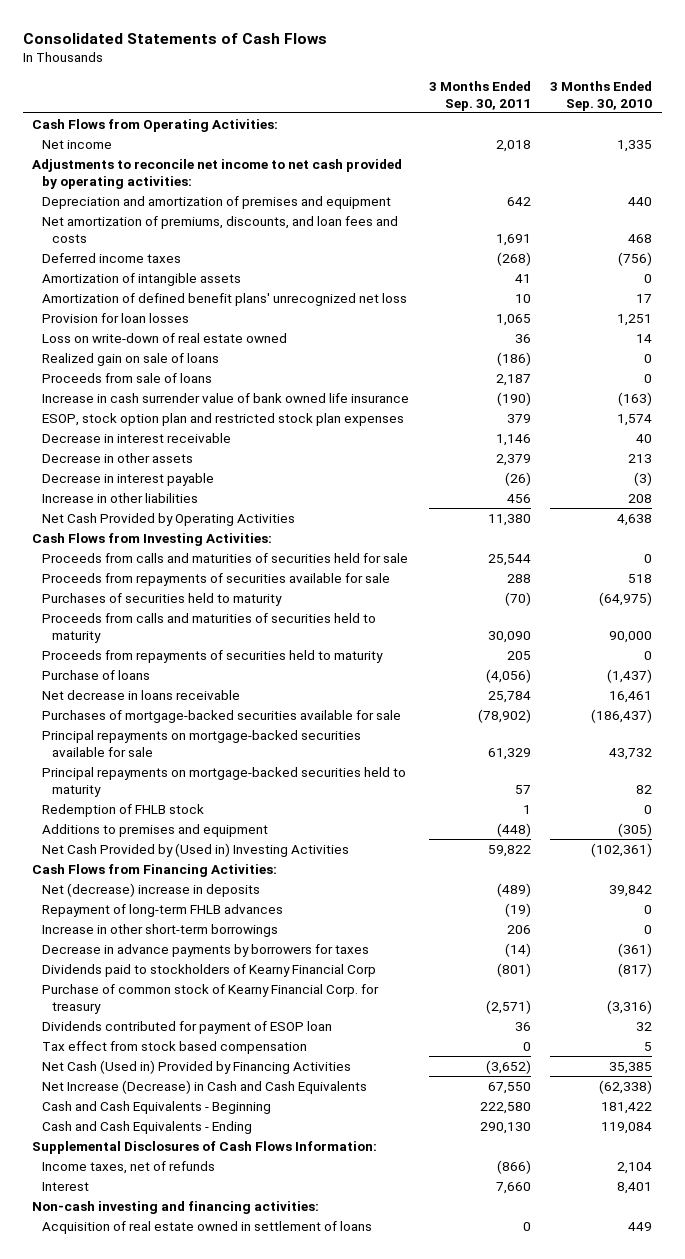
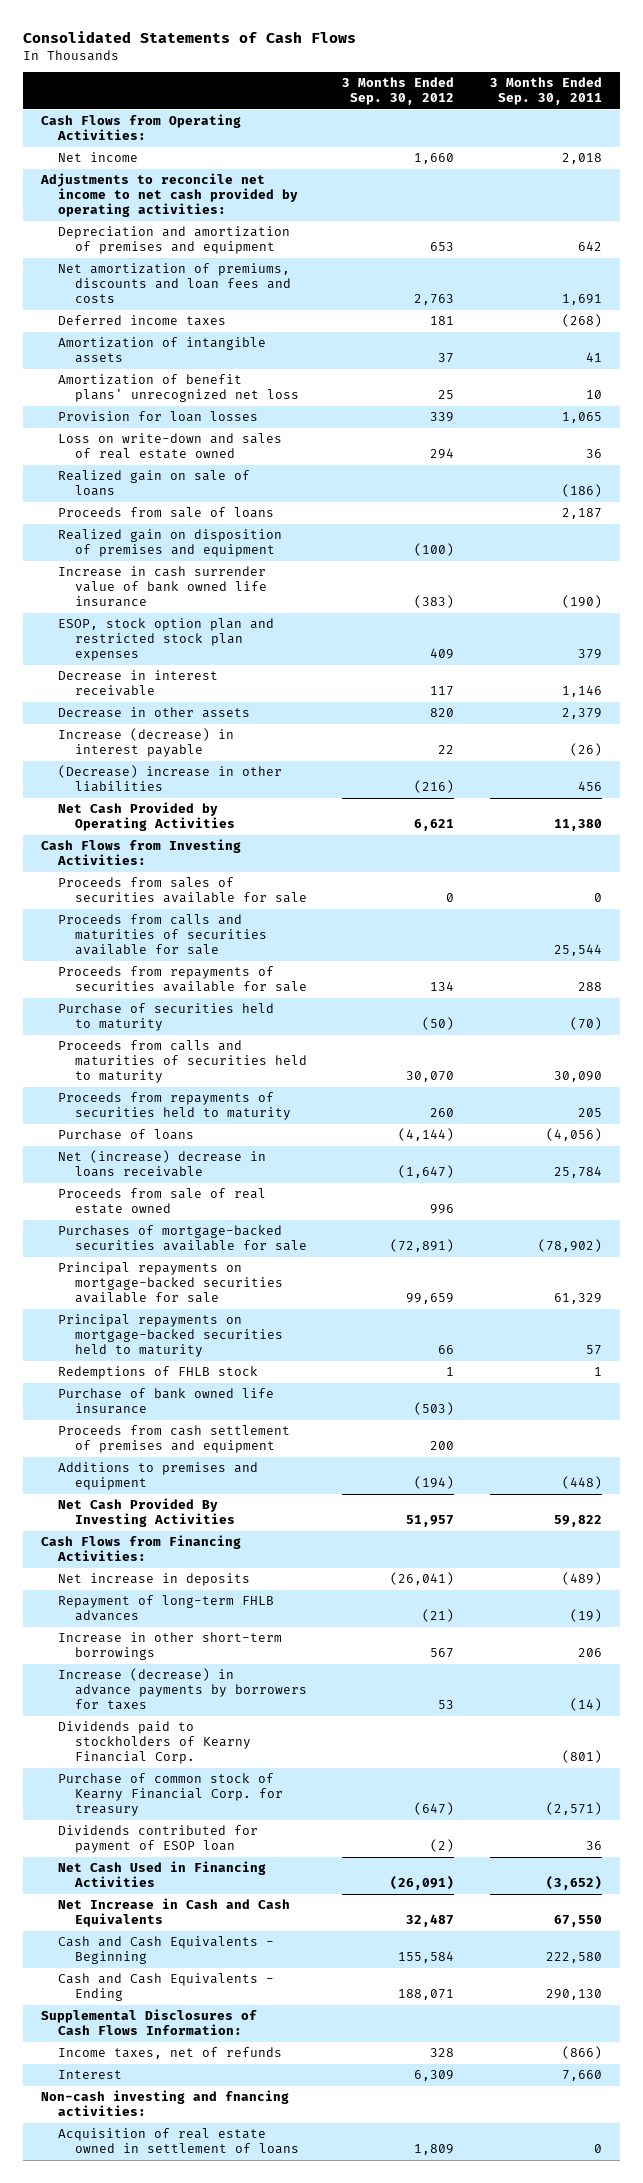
[550,80,653,111] 3 Months Ended Sep. 30, 2010 -> none
none -> [342,77,455,106] 3 Months Ended Sep. 30, 2012
[42,215,399,243] Net amortization of premiums, discounts, and loan fees and costs -> [58,263,291,304] Net amortization of premiums, discounts and loan fees and costs
[42,292,408,306] Amortization of defined benefit plans' unrecognized net loss -> [58,374,299,403] Amortization of benefit plans' unrecognized net loss
[42,332,288,343] Loss on write-down of real estate owned -> [58,433,283,460] Loss on write-down and sales of real estate owned
none -> [58,529,283,558] Realized gain on disposition of premises and equipment
[42,472,215,486] Decrease in interest payable -> [58,728,235,758] Increase (decrease) in interest payable
[42,492,199,503] Increase in other liabilities -> [58,765,283,793] (Decrease) increase in other liabilities
none -> [58,877,307,904] Proceeds from sales of securities available for sale
[42,552,409,563] Proceeds from calls and maturities of securities held for sale -> [58,914,267,956] Proceeds from calls and maturities of securities available for sale
[42,592,283,606] Purchases of securities held to maturity -> [58,1003,275,1032] Purchase of securities held to maturity
[42,689,241,700] Net decrease in loans receivable -> [58,1150,267,1178] Net (increase) decrease in loans receivable
none -> [58,1188,267,1215] Proceeds from sale of real estate owned
[42,803,205,817] Redemption of FHLB stock -> [58,1366,259,1380] Redemptions of FHLB stock
none -> [58,1388,275,1415] Purchase of bank owned life insurance
none -> [58,1425,291,1454] Proceeds from cash settlement of premises and equipment
[42,842,350,857] Net Cash Provided by (Used in) Investing Activities -> [58,1498,235,1528] Net Cash Provided By Investing Activities
[42,882,261,897] Net (decrease) increase in deposits -> [58,1573,251,1587] Net increase in deposits
[42,943,370,957] Decrease in advance payments by borrowers for taxes -> [58,1668,307,1711] Increase (decrease) in advance payments by borrowers for taxes
[42,963,377,977] Dividends paid to stockholders of Kearny Financial Corp -> [58,1721,251,1765] Dividends paid to stockholders of Kearny Financial Corp.
[42,1040,308,1054] Tax effect from stock based compensation -> none
[42,1059,352,1074] Net Cash (Used in) Provided by Financing Activities -> [58,1861,267,1888] Net Cash Used in Financing Activities
[42,1079,368,1094] Net Increase (Decrease) in Cash and Cash Equivalents -> [58,1898,291,1928] Net Increase in Cash and Cash Equivalents
[32,1200,320,1214] Non-cash investing and financing activities: -> [41,2090,290,2117] Non-cash investing and fnancing activities:

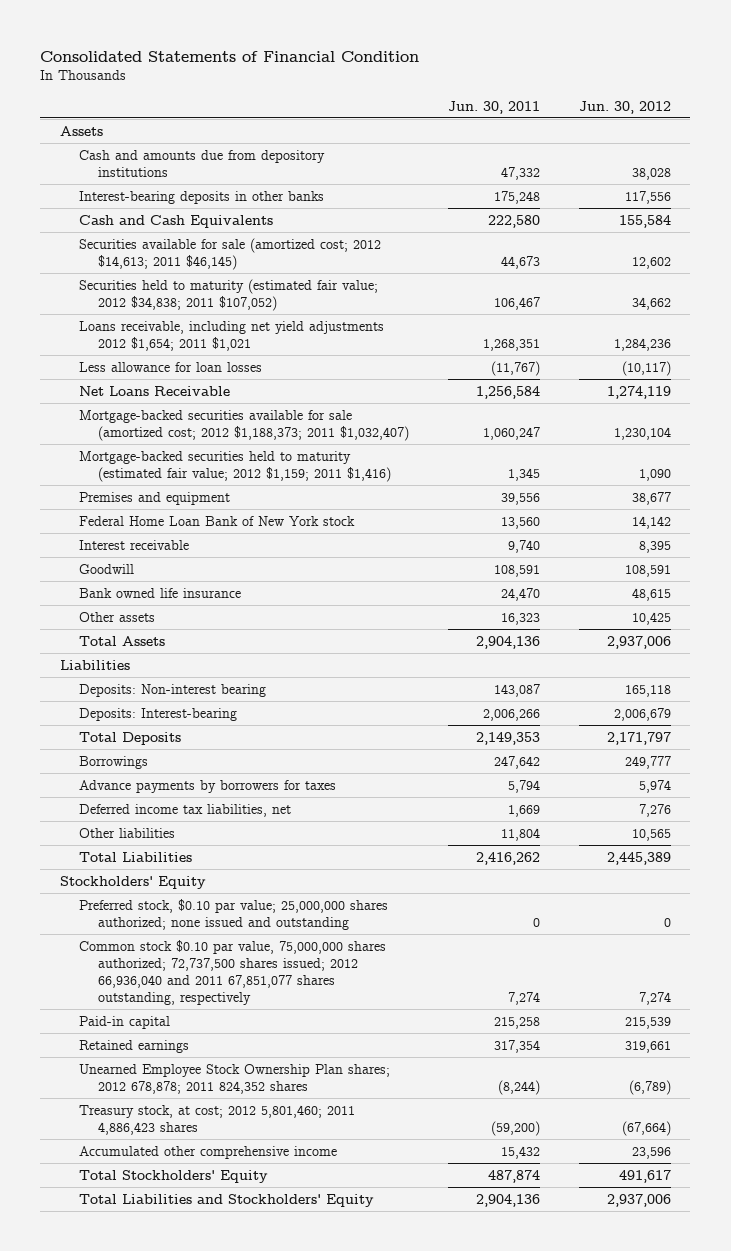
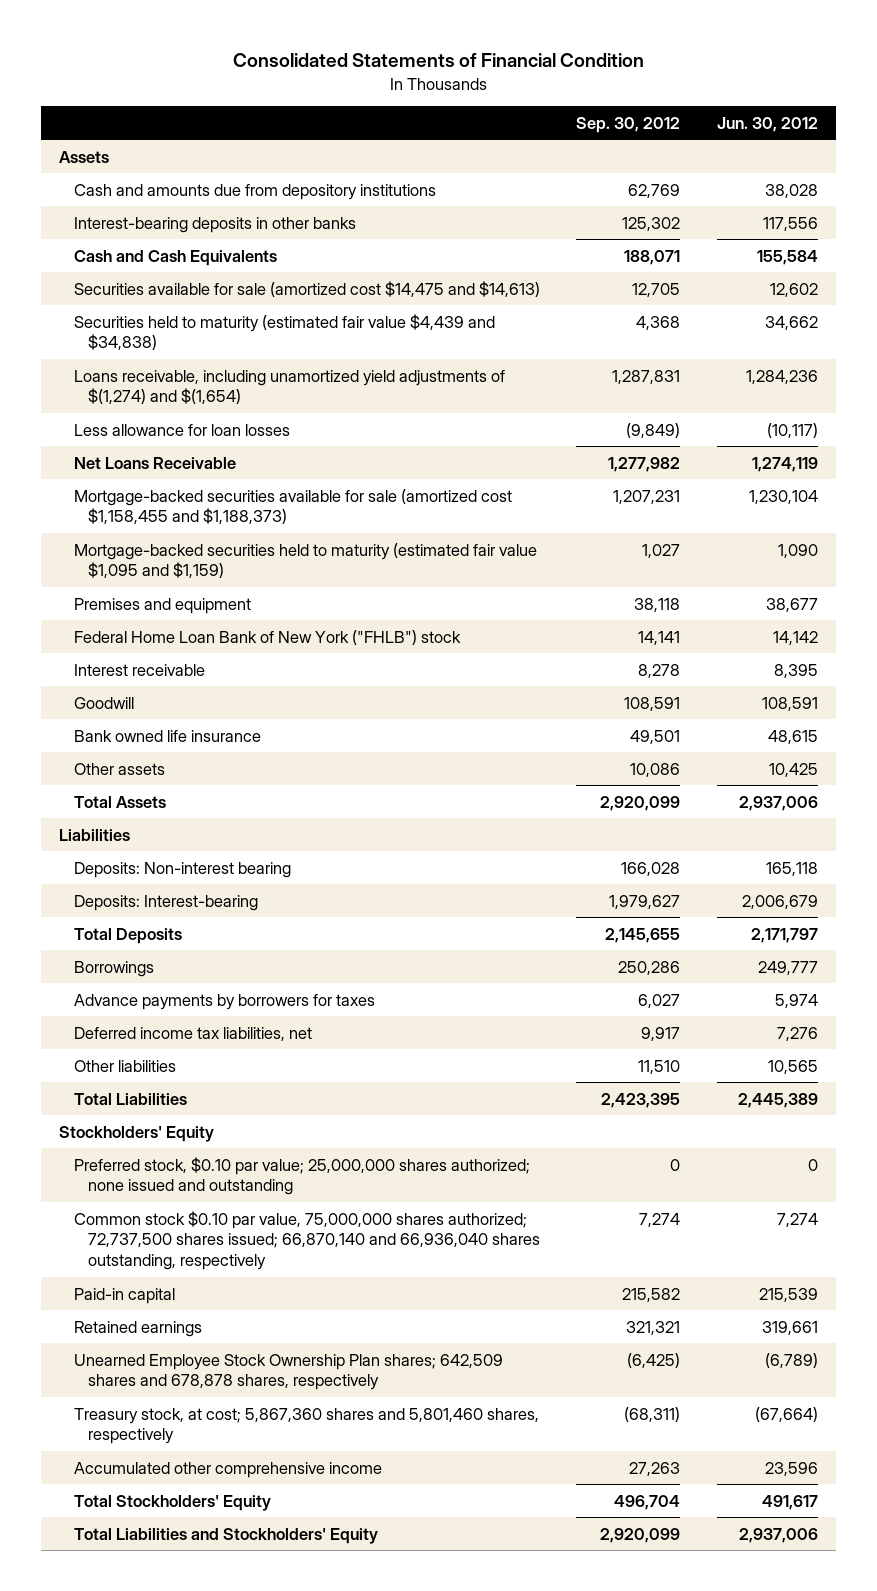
[447,100,540,114] Jun. 30, 2011 -> none
none -> [576,116,681,133] Sep. 30, 2012
[78,237,381,270] Securities available for sale (amortized cost; 2012 $14,613; 2011 $46,145) -> [73,280,540,297] Securities available for sale (amortized cost $14,475 and $14,613)
[78,278,378,311] Securities held to maturity (estimated fair value; 2012 $34,838; 2011 $107,052) -> [73,313,495,351] Securities held to maturity (estimated fair value $4,439 and $34,838)
[78,320,384,351] Loans receivable, including net yield adjustments 2012 $1,654; 2011 $1,021 -> [73,369,505,405] Loans receivable, including unamortized yield adjustments of $(1,274) and $(1,654)
[78,409,409,441] Mortgage-backed securities available for sale (amortized cost; 2012 $1,188,373; 2011 $1,032,407) -> [73,488,512,525] Mortgage-backed securities available for sale (amortized cost $1,158,455 and $1,188,373)
[78,450,391,482] Mortgage-backed securities held to maturity (estimated fair value; 2012 $1,159; 2011 $1,416) -> [73,542,537,579] Mortgage-backed securities held to maturity (estimated fair value $1,095 and $1,159)
[78,515,355,526] Federal Home Loan Bank of New York stock -> [73,629,461,645] Federal Home Loan Bank of New York ("FHLB") stock
[78,939,386,1006] Common stock $0.10 par value, 75,000,000 shares authorized; 72,737,500 shares issued; 2012 66,936,040 and 2011 67,851,077 shares outstanding, respectively -> [73,1210,541,1271] Common stock $0.10 par value, 75,000,000 shares authorized; 72,737,500 shares issued; 66,870,140 and 66,936,040 shares outstanding, respectively
[78,1063,390,1094] Unearned Employee Stock Ownership Plan shares; 2012 678,878; 2011 824,352 shares -> [73,1353,503,1391] Unearned Employee Stock Ownership Plan shares; 642,509 shares and 678,878 shares, respectively
[78,1104,355,1135] Treasury stock, at cost; 2012 5,801,460; 2011 4,886,423 shares -> [73,1407,539,1445] Treasury stock, at cost; 5,867,360 shares and 5,801,460 shares, respectively

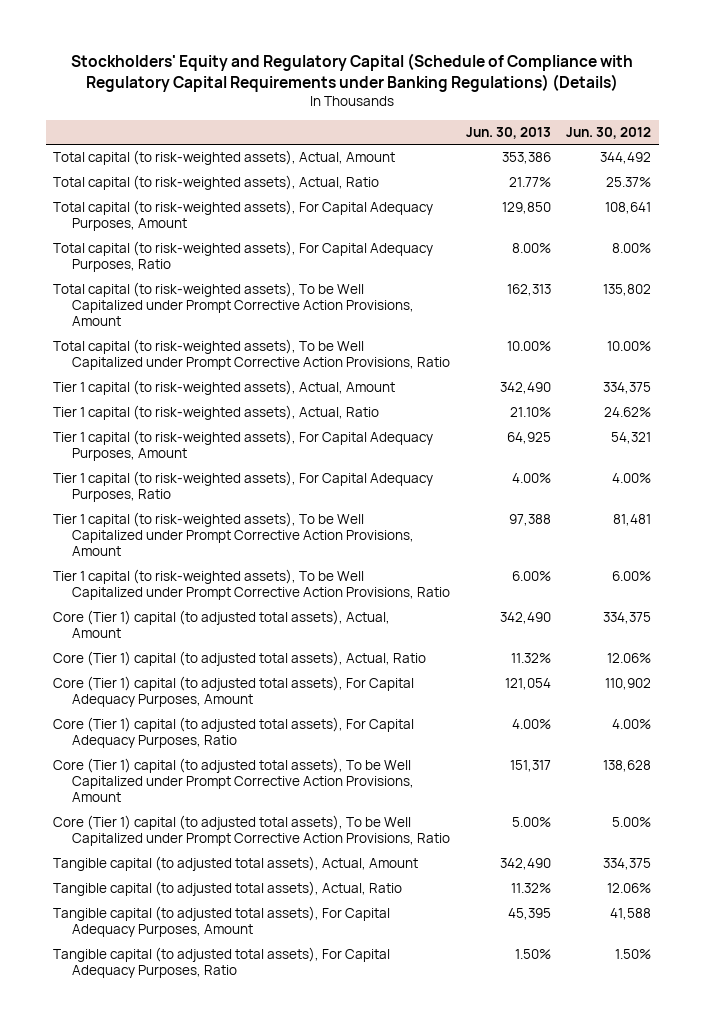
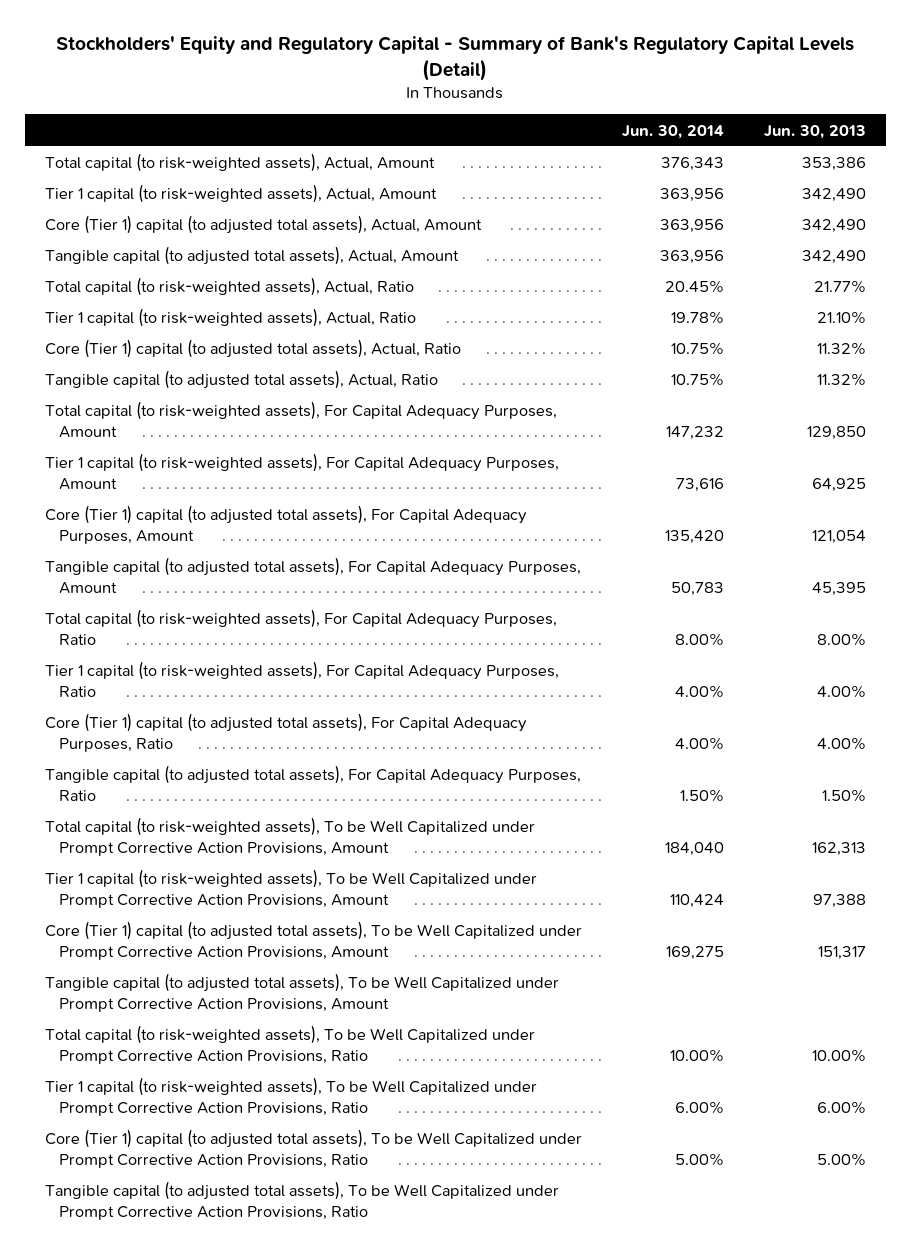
[71,52,634,92] Stockholders' Equity and Regulatory Capital (Schedule of Compliance with Regulatory Capital Requirements under Banking Regulations) (Details) -> [56,36,855,81] Stockholders' Equity and Regulatory Capital - Summary of Bank's Regulatory Capital Levels (Detail)
[566,126,652,139] Jun. 30, 2012 -> none
none -> [621,124,724,139] Jun. 30, 2014
[53,856,419,872] Tangible capital (to adjusted total assets), Actual, Amount -> [44,246,459,266] Tangible capital (to adjusted total assets), Actual, Amount
[53,175,380,191] Total capital (to risk-weighted assets), Actual, Ratio -> [44,277,414,297] Total capital (to risk-weighted assets), Actual, Ratio
[53,405,380,421] Tier 1 capital (to risk-weighted assets), Actual, Ratio -> [44,308,416,328] Tier 1 capital (to risk-weighted assets), Actual, Ratio
[53,881,403,897] Tangible capital (to adjusted total assets), Actual, Ratio -> [44,370,438,390] Tangible capital (to adjusted total assets), Actual, Ratio
[53,200,434,232] Total capital (to risk-weighted assets), For Capital Adequacy Purposes, Amount -> [44,401,557,439] Total capital (to risk-weighted assets), For Capital Adequacy Purposes, Amount
[53,430,434,462] Tier 1 capital (to risk-weighted assets), For Capital Adequacy Purposes, Amount -> [44,453,559,491] Tier 1 capital (to risk-weighted assets), For Capital Adequacy Purposes, Amount
[53,906,391,938] Tangible capital (to adjusted total assets), For Capital Adequacy Purposes, Amount -> [44,557,581,595] Tangible capital (to adjusted total assets), For Capital Adequacy Purposes, Amount
[53,241,434,273] Total capital (to risk-weighted assets), For Capital Adequacy Purposes, Ratio -> [44,609,557,646] Total capital (to risk-weighted assets), For Capital Adequacy Purposes, Ratio
[53,471,434,503] Tier 1 capital (to risk-weighted assets), For Capital Adequacy Purposes, Ratio -> [44,661,559,698] Tier 1 capital (to risk-weighted assets), For Capital Adequacy Purposes, Ratio
[53,947,391,979] Tangible capital (to adjusted total assets), For Capital Adequacy Purposes, Ratio -> [44,765,581,802] Tangible capital (to adjusted total assets), For Capital Adequacy Purposes, Ratio
[53,282,415,327] Total capital (to risk-weighted assets), To be Well Capitalized under Prompt Corrective Action Provisions, Amount -> [44,817,535,857] Total capital (to risk-weighted assets), To be Well Capitalized under Prompt Corrective Action Provisions, Amount
[53,512,415,557] Tier 1 capital (to risk-weighted assets), To be Well Capitalized under Prompt Corrective Action Provisions, Amount -> [44,869,537,909] Tier 1 capital (to risk-weighted assets), To be Well Capitalized under Prompt Corrective Action Provisions, Amount
none -> [44,973,559,1013] Tangible capital (to adjusted total assets), To be Well Capitalized under Prompt Corrective Action Provisions, Amount
[53,339,451,371] Total capital (to risk-weighted assets), To be Well Capitalized under Prompt Corrective Action Provisions, Ratio -> [44,1025,535,1065] Total capital (to risk-weighted assets), To be Well Capitalized under Prompt Corrective Action Provisions, Ratio
[53,569,451,601] Tier 1 capital (to risk-weighted assets), To be Well Capitalized under Prompt Corrective Action Provisions, Ratio -> [44,1077,537,1117] Tier 1 capital (to risk-weighted assets), To be Well Capitalized under Prompt Corrective Action Provisions, Ratio
none -> [44,1181,559,1221] Tangible capital (to adjusted total assets), To be Well Capitalized under Prompt Corrective Action Provisions, Ratio

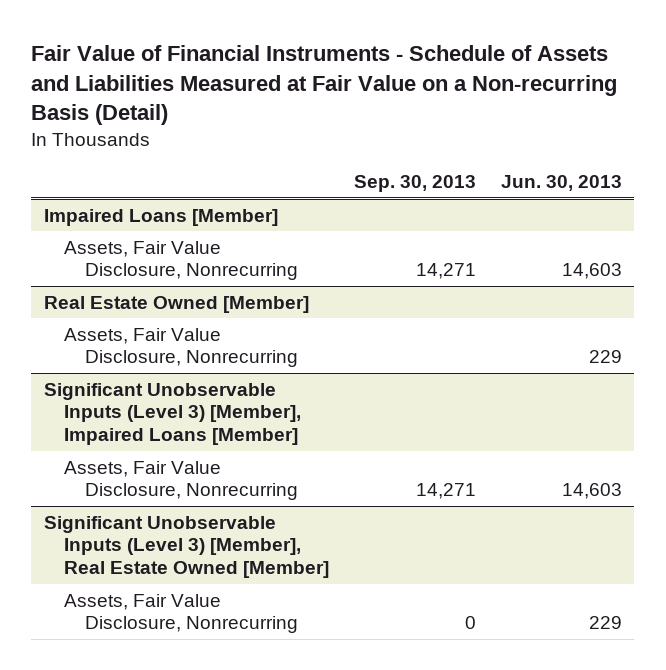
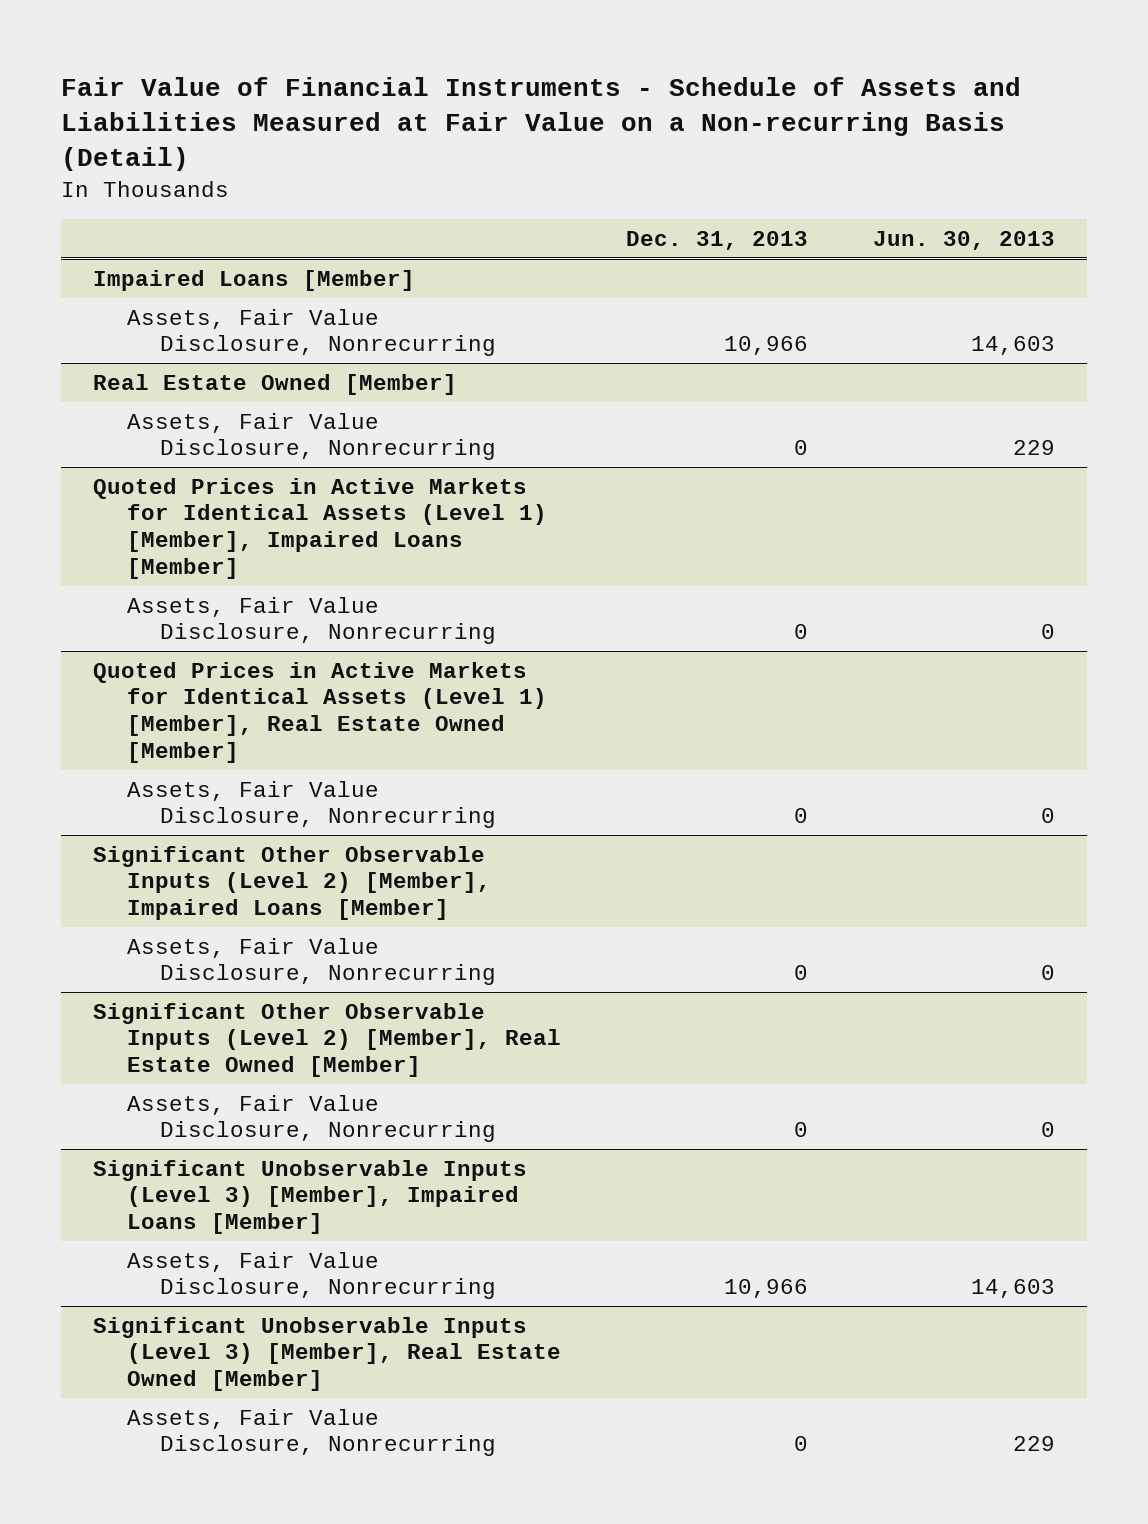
[354,175,477,193] Sep. 30, 2013 -> none
none -> [625,231,808,251] Dec. 31, 2013
none -> [93,477,547,579] Quoted Prices in Active Markets for Identical Assets (Level 1) [Member], Impaired Loans [Member]
none -> [126,596,497,645] Assets, Fair Value Disclosure, Nonrecurring
none -> [93,661,547,763] Quoted Prices in Active Markets for Identical Assets (Level 1) [Member], Real Estate Owned [Member]
none -> [126,780,497,829] Assets, Fair Value Disclosure, Nonrecurring
none -> [93,845,491,921] Significant Other Observable Inputs (Level 2) [Member], Impaired Loans [Member]
none -> [126,937,497,986] Assets, Fair Value Disclosure, Nonrecurring
none -> [93,1002,561,1078] Significant Other Observable Inputs (Level 2) [Member], Real Estate Owned [Member]
none -> [126,1094,497,1143] Assets, Fair Value Disclosure, Nonrecurring

